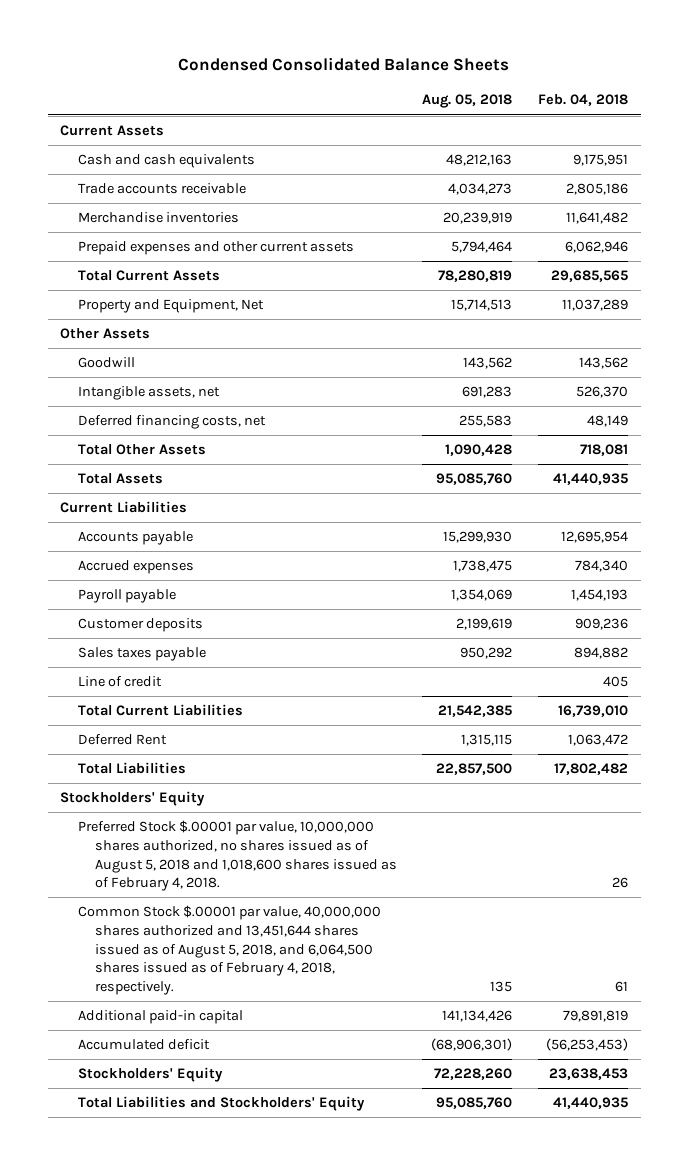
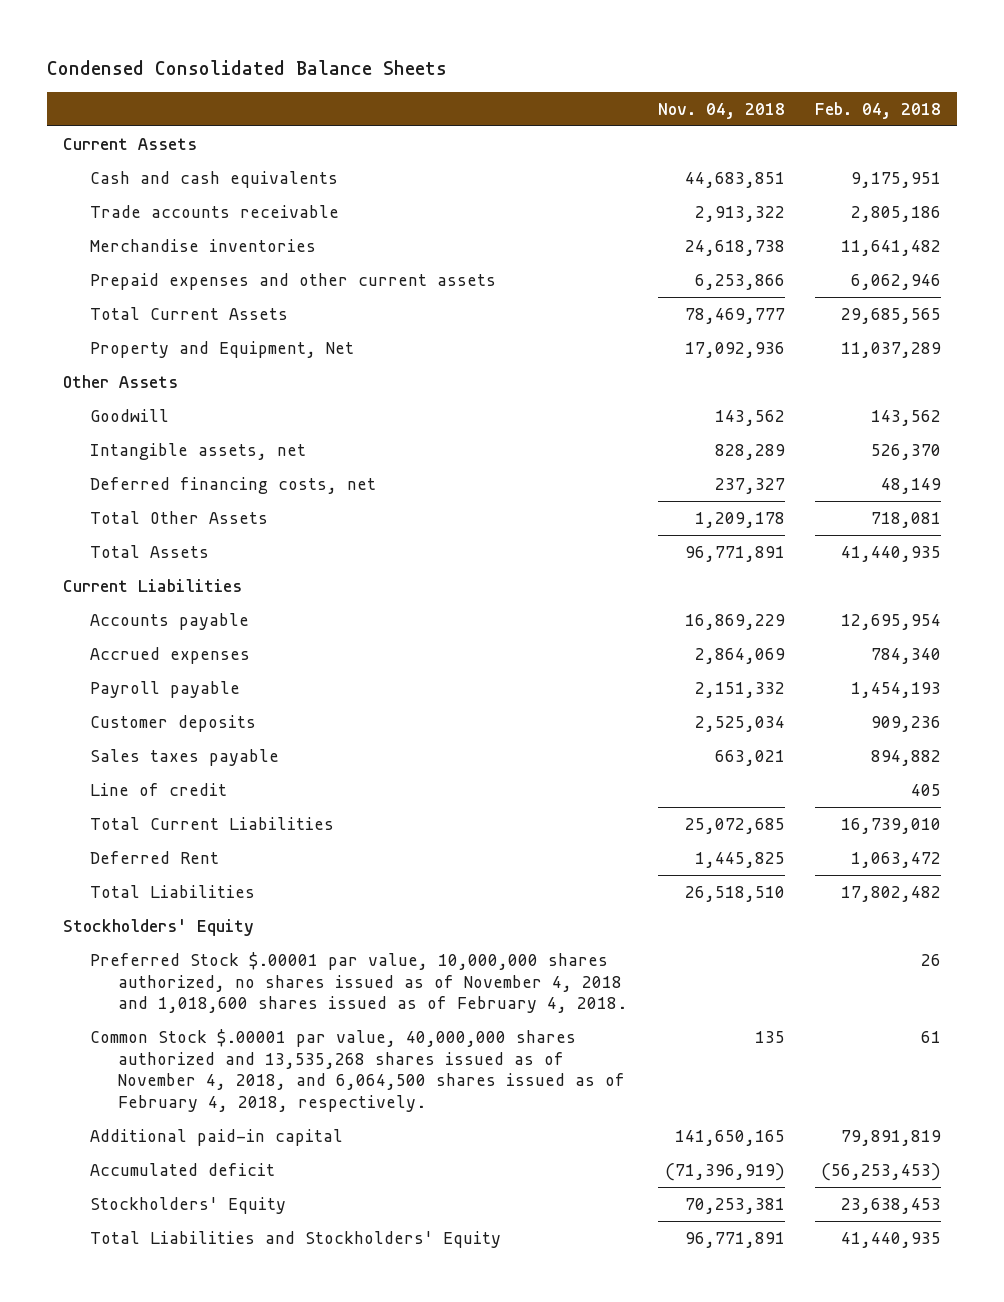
[422,94,513,109] Aug. 05, 2018 -> none
none -> [657,102,785,119] Nov. 04, 2018
[77,820,398,892] Preferred Stock $.00001 par value, 10,000,000 shares authorized, no shares issued as of August 5, 2018 and 1,018,600 shares issued as of February 4, 2018. -> [90,951,628,1014] Preferred Stock $.00001 par value, 10,000,000 shares authorized, no shares issued as of November 4, 2018 and 1,018,600 shares issued as of February 4, 2018.
[77,905,381,995] Common Stock $.00001 par value, 40,000,000 shares authorized and 13,451,644 shares issued as of August 5, 2018, and 6,064,500 shares issued as of February 4, 2018, respectively. -> [90,1028,626,1113] Common Stock $.00001 par value, 40,000,000 shares authorized and 13,535,268 shares issued as of November 4, 2018, and 6,064,500 shares issued as of February 4, 2018, respectively.

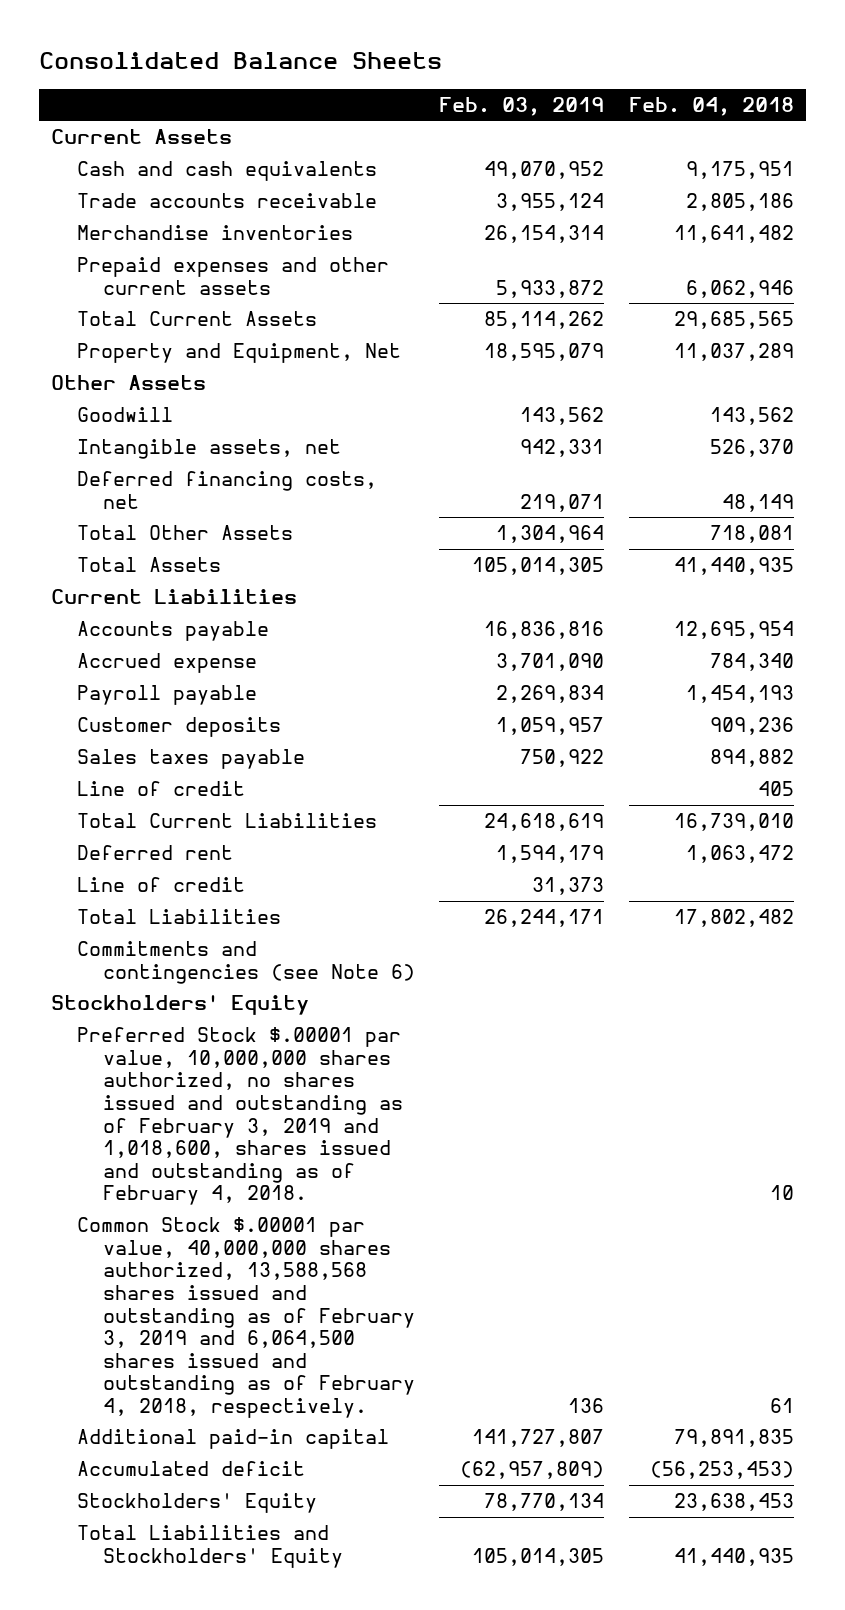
[47,59,448,75] Condensed Consolidated Balance Sheets -> [38,52,442,70] Consolidated Balance Sheets
[657,102,785,119] Nov. 04, 2018 -> none
none -> [439,96,605,116] Feb. 03, 2019
[90,646,251,664] Accrued expenses -> [76,653,257,674] Accrued expense
[90,850,220,864] Deferred Rent -> [76,845,233,861] Deferred rent
none -> [76,877,245,893] Line of credit
none -> [76,941,415,984] Commitments and contingencies (see Note 6)
[90,951,628,1014] Preferred Stock $.00001 par value, 10,000,000 shares authorized, no shares issued as of November 4, 2018 and 1,018,600 shares issued as of February 4, 2018. -> [76,1027,403,1206] Preferred Stock $.00001 par value, 10,000,000 shares authorized, no shares issued and outstanding as of February 3, 2019 and 1,018,600, shares issued and outstanding as of February 4, 2018.
[921,953,942,966] 26 -> [769,1185,794,1201] 10
[90,1028,626,1113] Common Stock $.00001 par value, 40,000,000 shares authorized and 13,535,268 shares issued as of November 4, 2018, and 6,064,500 shares issued as of February 4, 2018, respectively. -> [76,1217,415,1418] Common Stock $.00001 par value, 40,000,000 shares authorized, 13,588,568 shares issued and outstanding as of February 3, 2019 and 6,064,500 shares issued and outstanding as of February 4, 2018, respectively.
[841,1129,942,1146] 79,891,819 -> [673,1429,794,1448] 79,891,835

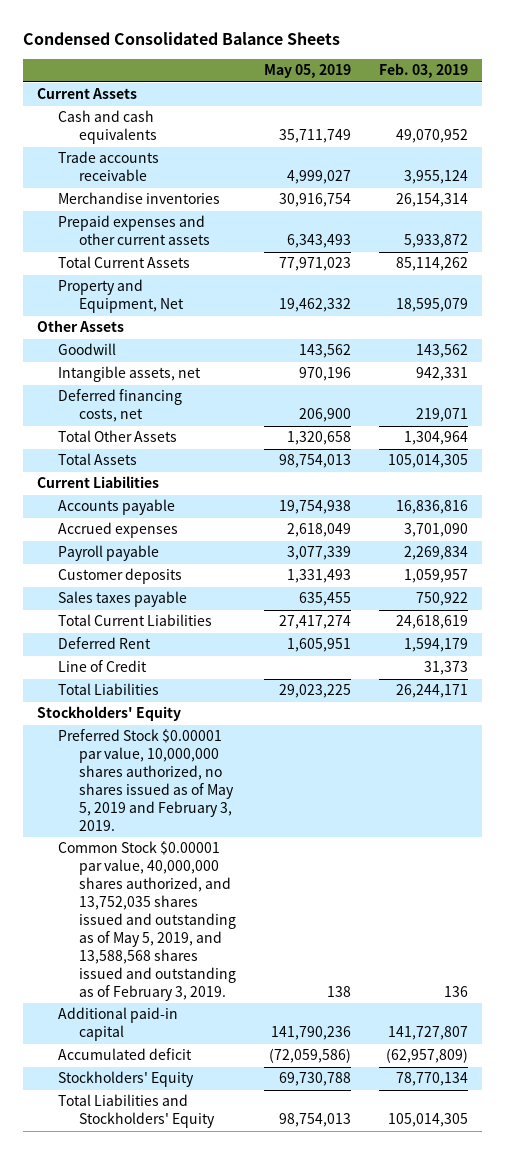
[38,52,442,70] Consolidated Balance Sheets -> [23,32,341,46] Condensed Consolidated Balance Sheets
[628,96,794,116] Feb. 04, 2018 -> none
none -> [263,64,351,79] May 05, 2019
[76,653,257,674] Accrued expense -> [58,522,179,539] Accrued expenses
[76,781,245,797] Line of credit -> none
[76,845,233,861] Deferred rent -> [58,637,152,650] Deferred Rent
[76,877,245,893] Line of credit -> [58,660,148,673] Line of Credit
[76,941,415,984] Commitments and contingencies (see Note 6) -> none
[76,1027,403,1206] Preferred Stock $.00001 par value, 10,000,000 shares authorized, no shares issued and outstanding as of February 3, 2019 and 1,018,600, shares issued and outstanding as of February 4, 2018. -> [58,729,235,832] Preferred Stock $0.00001 par value, 10,000,000 shares authorized, no shares issued as of May 5, 2019 and February 3, 2019.
[76,1217,415,1418] Common Stock $.00001 par value, 40,000,000 shares authorized, 13,588,568 shares issued and outstanding as of February 3, 2019 and 6,064,500 shares issued and outstanding as of February 4, 2018, respectively. -> [58,841,237,1001] Common Stock $0.00001 par value, 40,000,000 shares authorized, and 13,752,035 shares issued and outstanding as of May 5, 2019, and 13,588,568 shares issued and outstanding as of February 3, 2019.

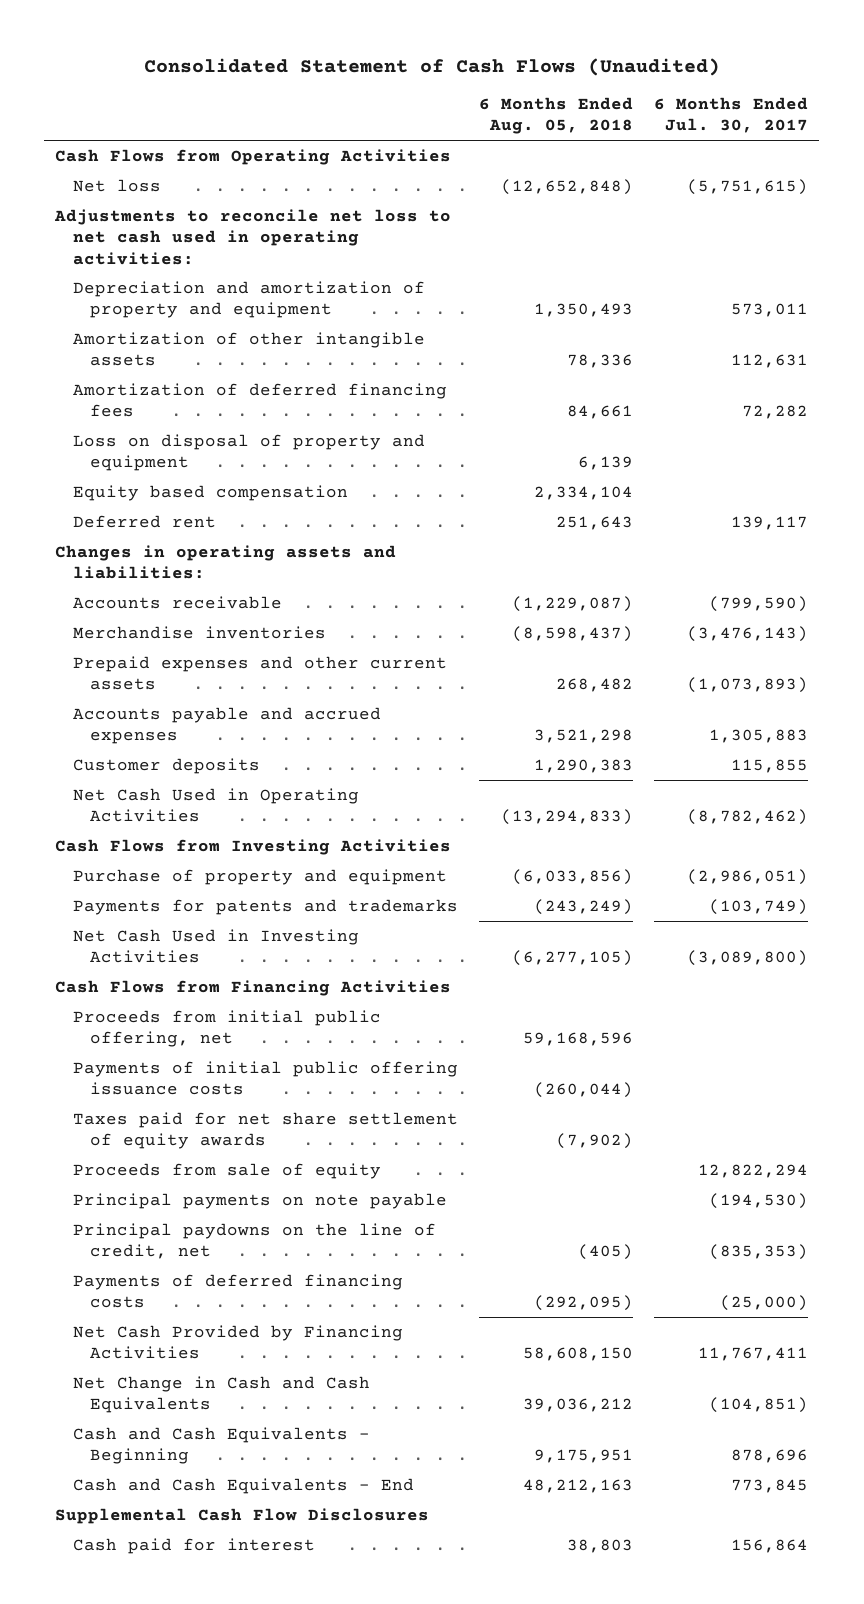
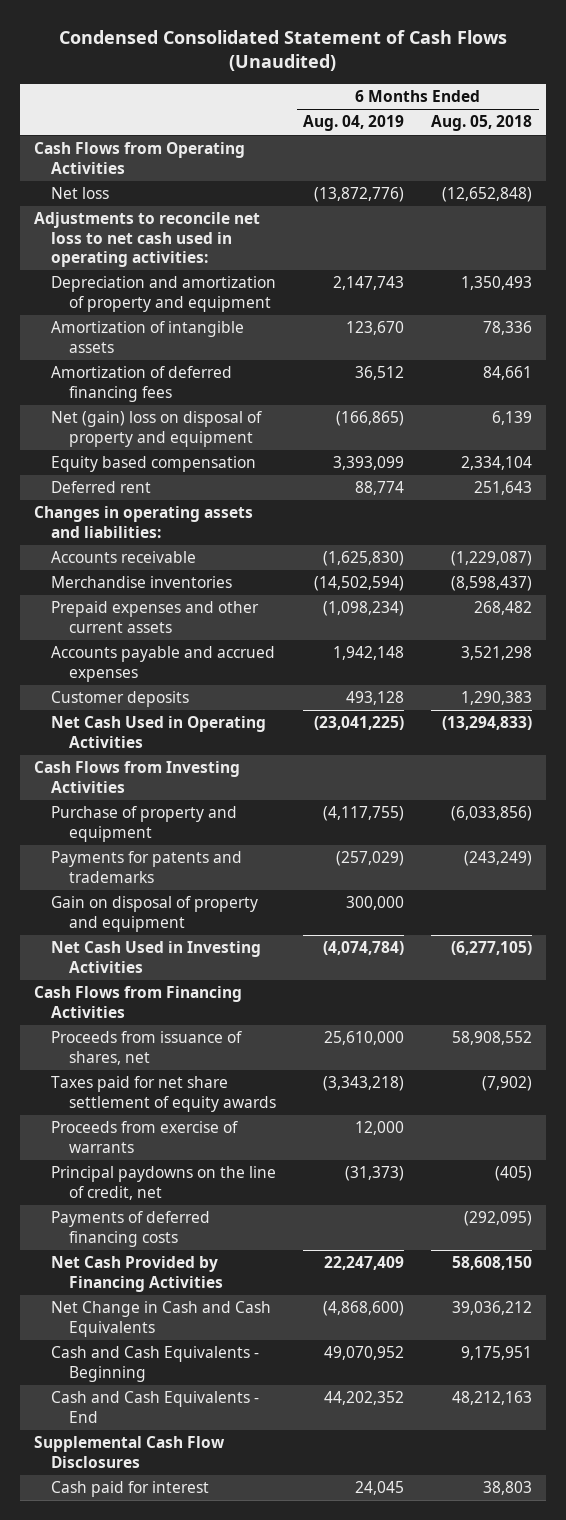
[143,57,720,76] Consolidated Statement of Cash Flows (Unaudited) -> [58,30,507,72] Condensed Consolidated Statement of Cash Flows (Unaudited)
[654,97,809,134] 6 Months Ended Jul. 30, 2017 -> none
none -> [303,115,405,132] Aug. 04, 2019
[72,332,425,367] Amortization of other intangible assets -> [51,321,245,353] Amortization of intangible assets
[72,434,425,472] Loss on disposal of property and equipment -> [51,411,263,447] Net (gain) loss on disposal of property and equipment
none -> [51,896,259,932] Gain on disposal of property and equipment
[72,1010,381,1048] Proceeds from initial public offering, net -> none
[72,1061,458,1096] Payments of initial public offering issuance costs -> none
none -> [51,1031,243,1065] Proceeds from issuance of shares, net
[72,1163,381,1180] Proceeds from sale of equity -> none
[72,1193,447,1210] Principal payments on note payable -> none
none -> [51,1121,239,1153] Proceeds from exercise of warrants

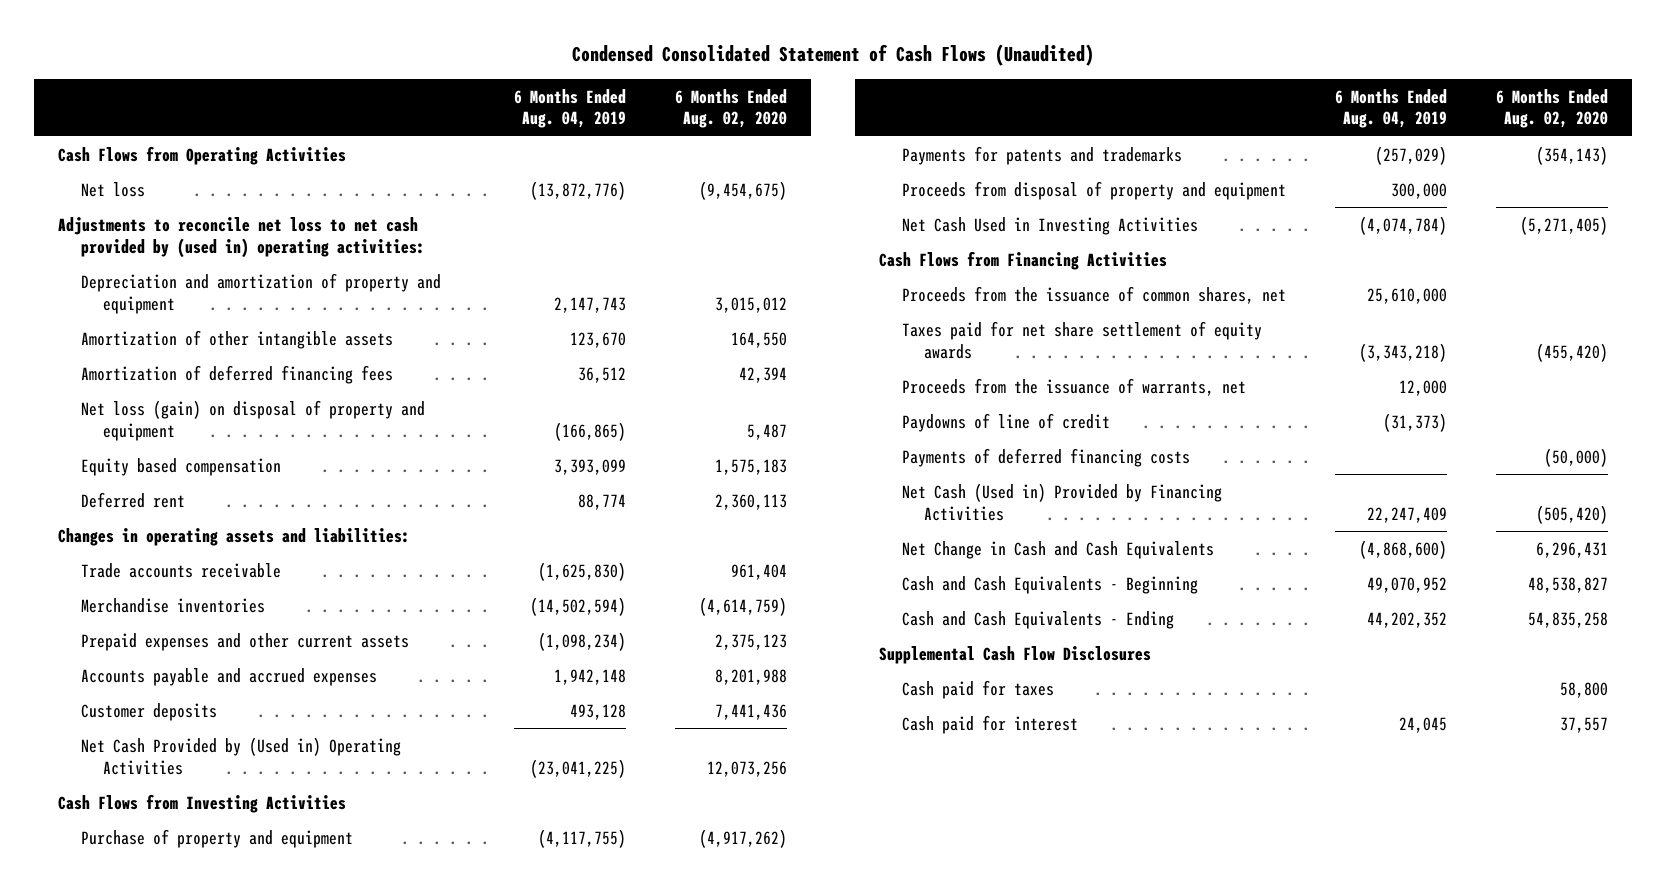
[431,115,533,132] Aug. 05, 2018 -> none
none -> [674,88,787,129] 6 Months Ended Aug. 02, 2020
[33,212,260,268] Adjustments to reconcile net loss to net cash used in operating activities: -> [58,216,425,258] Adjustments to reconcile net loss to net cash provided by (used in) operating activities:
[51,321,245,353] Amortization of intangible assets -> [80,329,393,349] Amortization of other intangible assets
[51,411,263,447] Net (gain) loss on disposal of property and equipment -> [80,399,425,441] Net loss (gain) on disposal of property and equipment
[51,551,197,564] Accounts receivable -> [80,562,281,578] Trade accounts receivable
[51,716,267,748] Net Cash Used in Operating Activities -> [80,736,401,775] Net Cash Provided by (Used in) Operating Activities
[51,896,259,932] Gain on disposal of property and equipment -> [901,180,1286,200] Proceeds from disposal of property and equipment
[51,1031,243,1065] Proceeds from issuance of shares, net -> [901,285,1286,304] Proceeds from the issuance of common shares, net
[51,1121,239,1153] Proceeds from exercise of warrants -> [901,377,1246,396] Proceeds from the issuance of warrants, net
[51,1166,277,1200] Principal paydowns on the line of credit, net -> [901,412,1110,432] Paydowns of line of credit
[51,1256,224,1292] Net Cash Provided by Financing Activities -> [901,482,1222,521] Net Cash (Used in) Provided by Financing Activities
[51,1391,260,1423] Cash and Cash Equivalents - End -> [901,610,1174,629] Cash and Cash Equivalents - Ending
none -> [901,679,1054,699] Cash paid for taxes

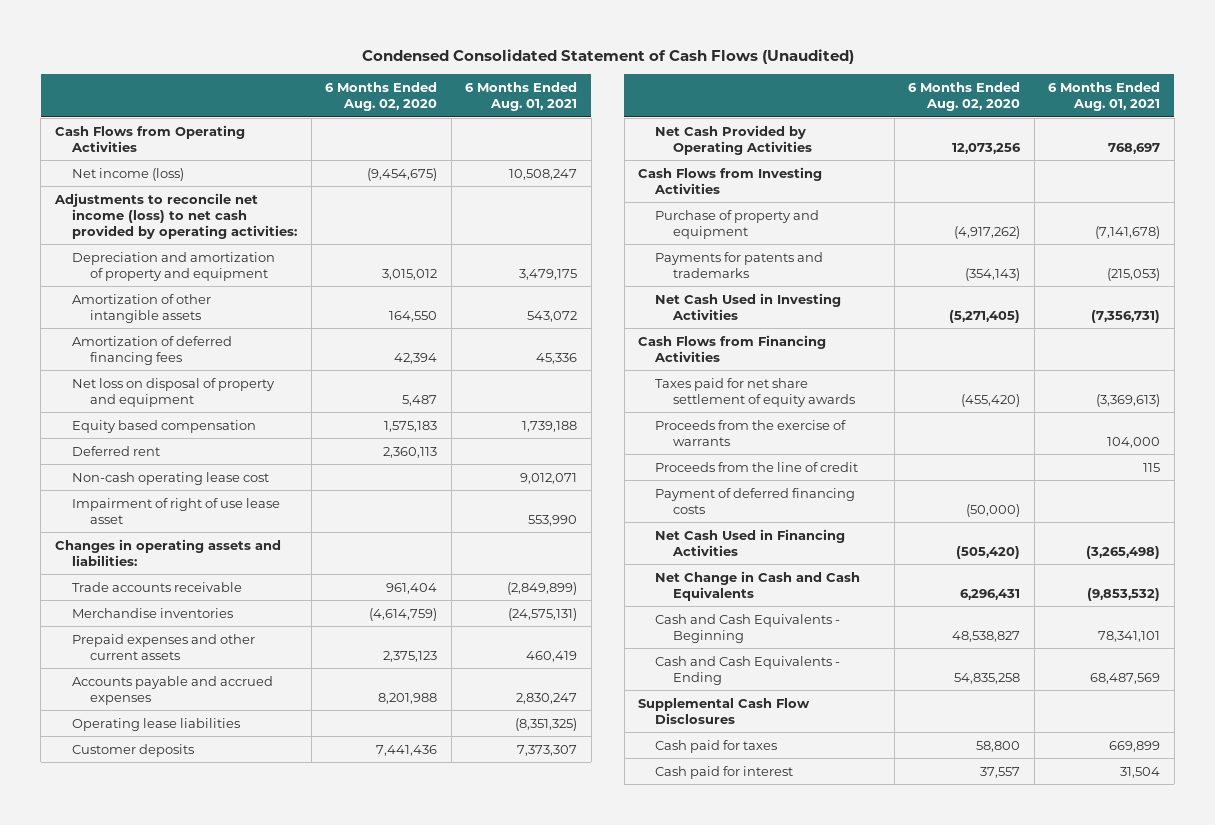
[513,88,626,129] 6 Months Ended Aug. 04, 2019 -> none
none -> [465,82,578,112] 6 Months Ended Aug. 01, 2021
[80,181,145,197] Net loss -> [72,167,185,181] Net income (loss)
[58,216,425,258] Adjustments to reconcile net loss to net cash provided by (used in) operating activities: -> [53,192,298,239] Adjustments to reconcile net income (loss) to net cash provided by operating activities:
[80,399,425,441] Net loss (gain) on disposal of property and equipment -> [72,377,276,407] Net loss on disposal of property and equipment
none -> [72,471,270,485] Non-cash operating lease cost
none -> [72,497,281,524] Impairment of right of use lease asset
none -> [72,717,241,731] Operating lease liabilities
[80,736,401,775] Net Cash Provided by (Used in) Operating Activities -> [655,124,812,155] Net Cash Provided by Operating Activities
[901,180,1286,200] Proceeds from disposal of property and equipment -> none
[901,285,1286,304] Proceeds from the issuance of common shares, net -> none
[901,377,1246,396] Proceeds from the issuance of warrants, net -> [655,419,847,446] Proceeds from the exercise of warrants
[901,412,1110,432] Paydowns of line of credit -> [655,461,859,472] Proceeds from the line of credit
[901,447,1190,467] Payments of deferred financing costs -> [655,487,856,514] Payment of deferred financing costs
[901,482,1222,521] Net Cash (Used in) Provided by Financing Activities -> [655,528,846,556] Net Cash Used in Financing Activities

